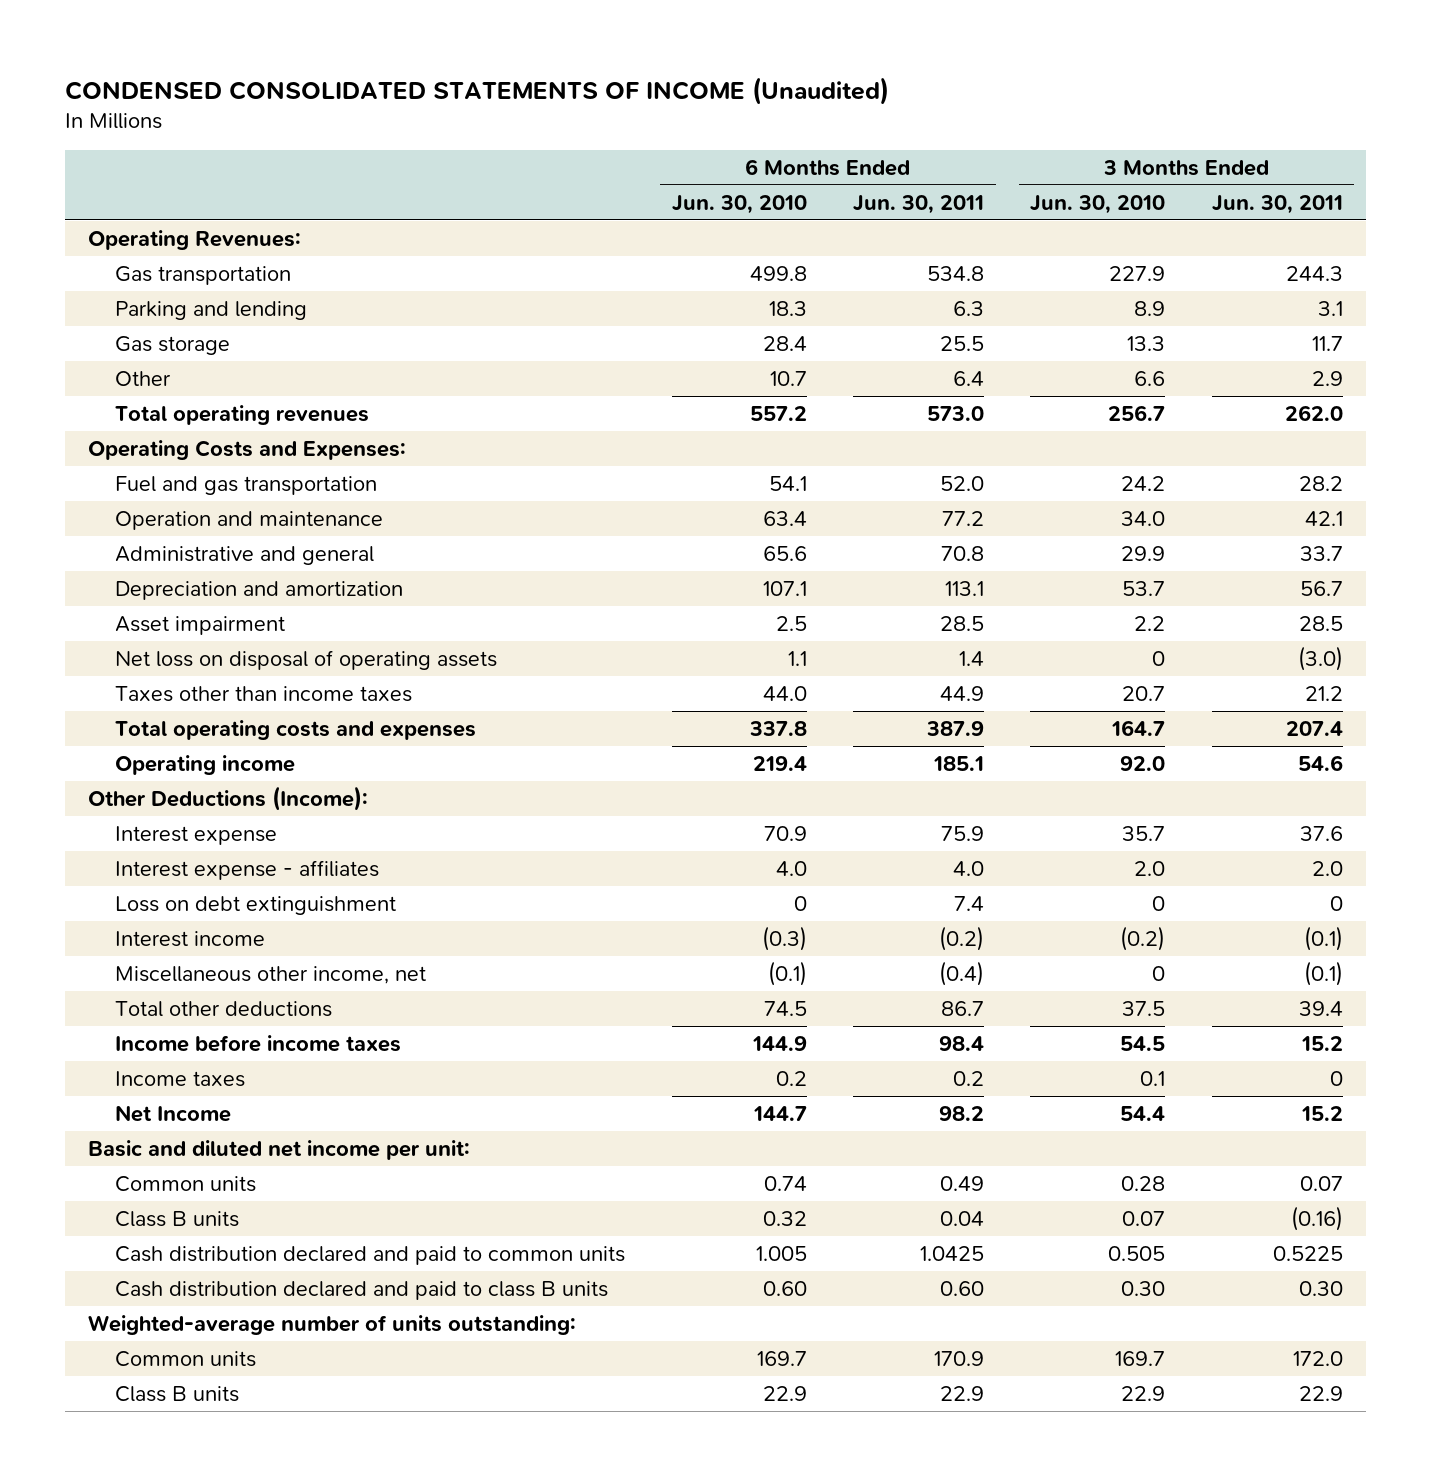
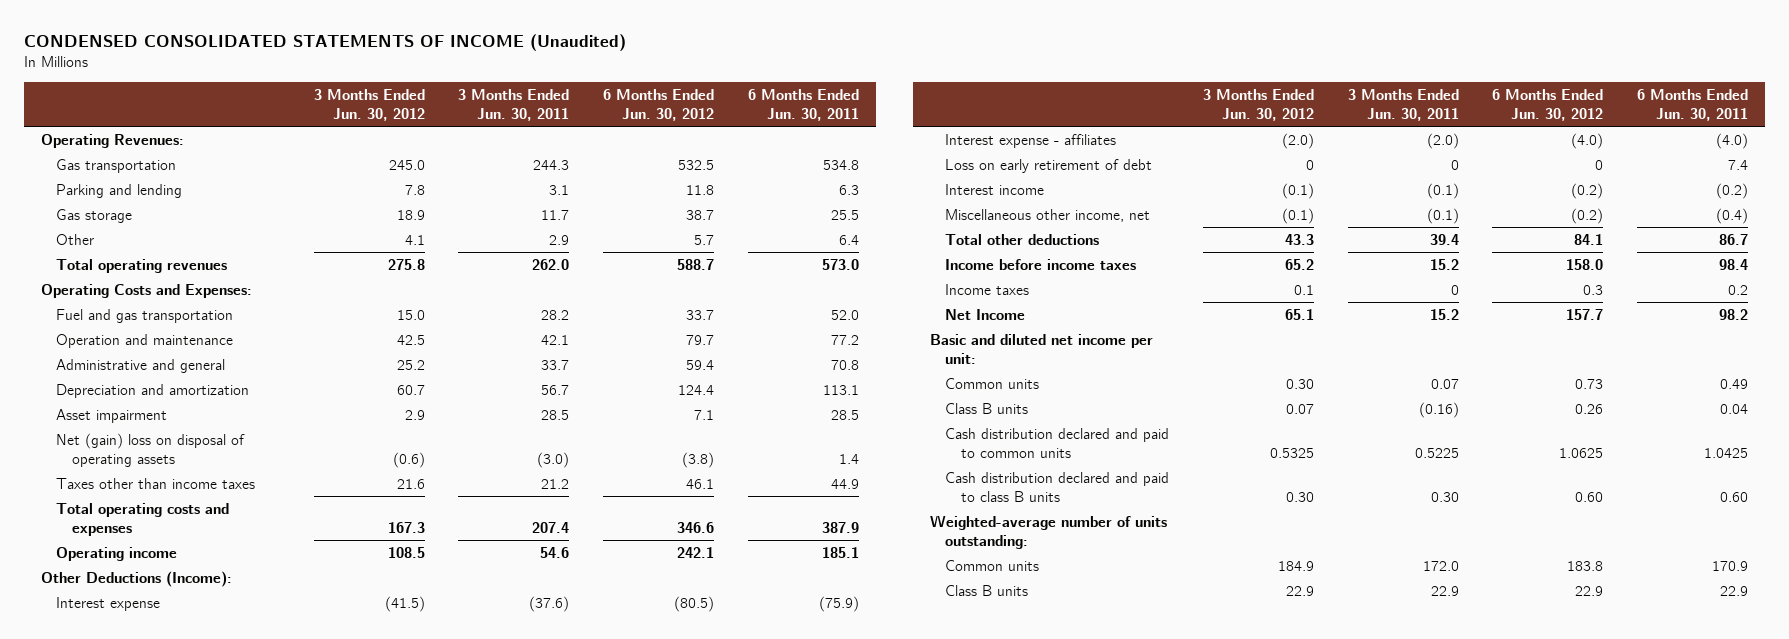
[671,194,807,214] Jun. 30, 2010 -> none
[1030,194,1166,214] Jun. 30, 2010 -> none
none -> [313,88,425,122] 3 Months Ended Jun. 30, 2012
none -> [603,88,715,122] 6 Months Ended Jun. 30, 2012
[115,649,498,670] Net loss on disposal of operating assets -> [56,432,246,468] Net (gain) loss on disposal of operating assets
[941,825,985,841] 75.9 -> [818,595,859,612] (75.9)
[1299,825,1343,841] 37.6 -> [529,595,570,612] (37.6)
[953,860,985,876] 4.0 -> [1716,132,1749,149] (4.0)
[1311,860,1343,876] 2.0 -> [1426,132,1459,149] (2.0)
[115,895,397,915] Loss on debt extinguishment -> [945,158,1153,173] Loss on early retirement of debt

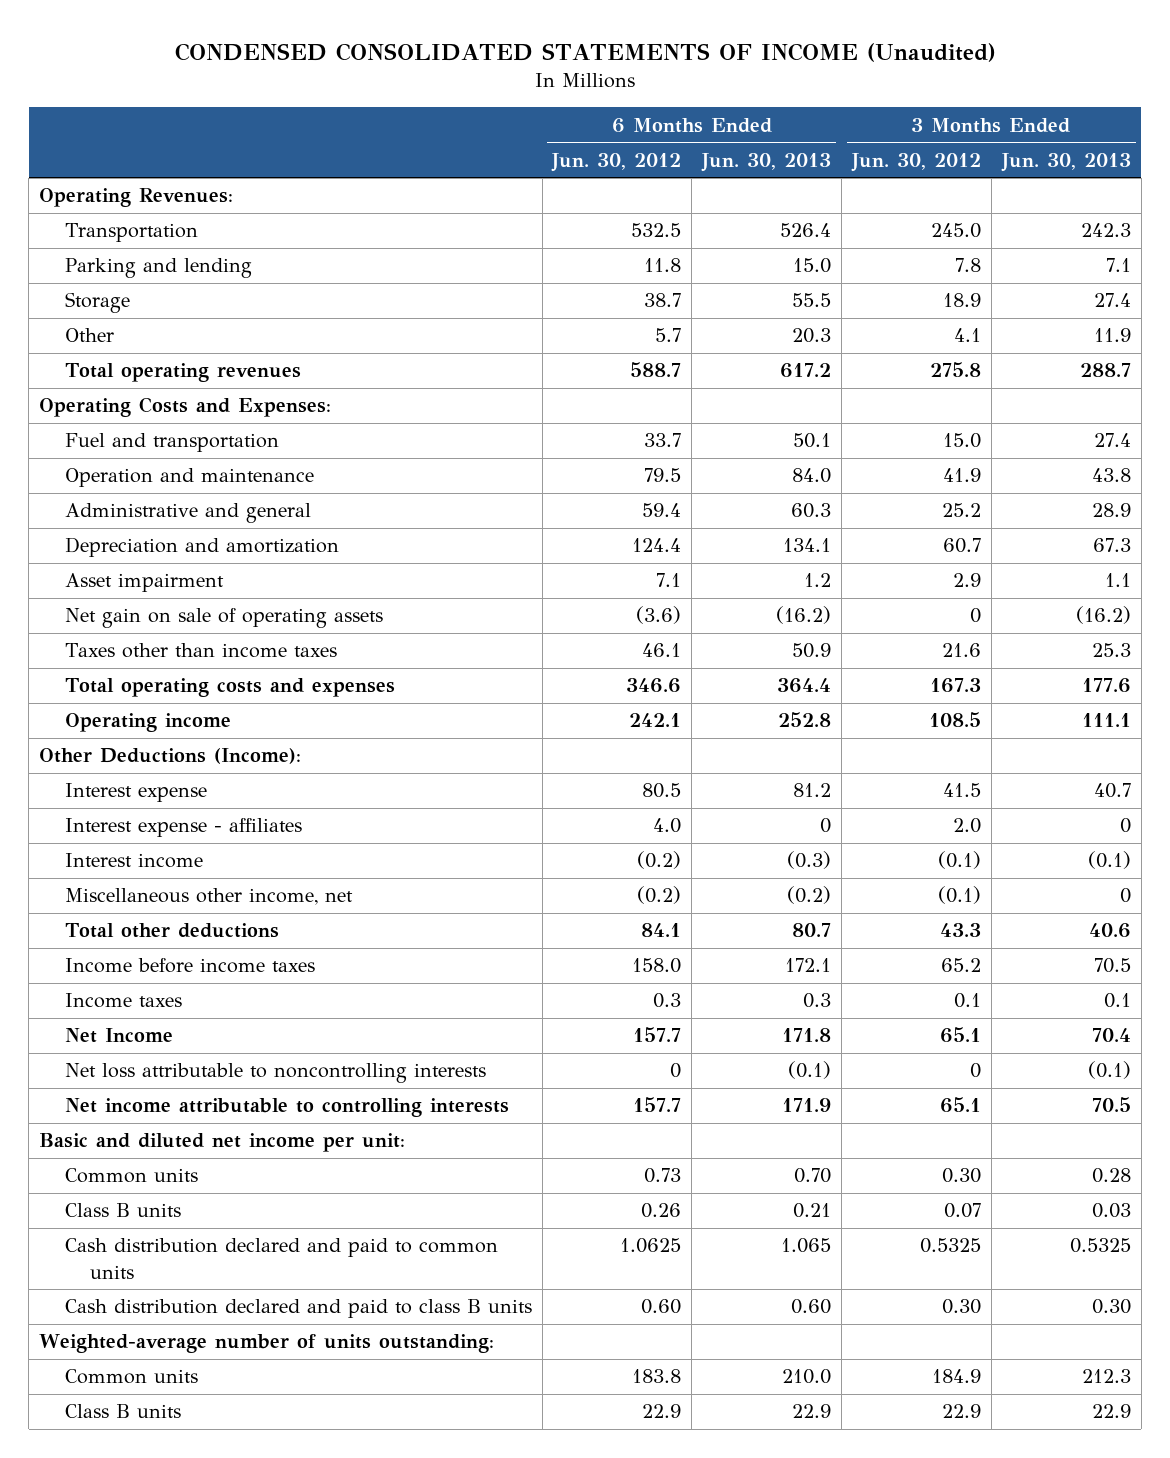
[458,88,570,122] 3 Months Ended Jun. 30, 2011 -> none
[747,88,859,122] 6 Months Ended Jun. 30, 2011 -> none
none -> [701,152,832,172] Jun. 30, 2013
none -> [1000,152,1131,172] Jun. 30, 2013
[56,158,177,173] Gas transportation -> [64,223,198,243] Transportation
[56,208,133,223] Gas storage -> [64,292,130,314] Storage
[56,308,234,323] Fuel and gas transportation -> [64,433,279,453] Fuel and transportation
[396,334,425,345] 42.5 -> [943,468,982,483] 41.9
[686,334,715,345] 79.7 -> [644,468,682,483] 79.5
[56,432,246,468] Net (gain) loss on disposal of operating assets -> [64,608,383,629] Net gain on sale of operating assets
[392,452,425,469] (0.6) -> [970,608,982,624] 0
[682,452,715,469] (3.8) -> [636,606,682,625] (3.6)
[945,158,1153,173] Loss on early retirement of debt -> none
[384,595,425,612] (41.5) -> [943,783,982,798] 41.5
[674,595,715,612] (80.5) -> [642,783,682,799] 80.5
[1282,132,1315,149] (2.0) -> [953,818,982,834] 2.0
[1571,132,1604,149] (4.0) -> [653,818,682,834] 4.0
none -> [64,1063,486,1084] Net loss attributable to noncontrolling interests
none -> [64,1098,509,1118] Net income attributable to controlling interests

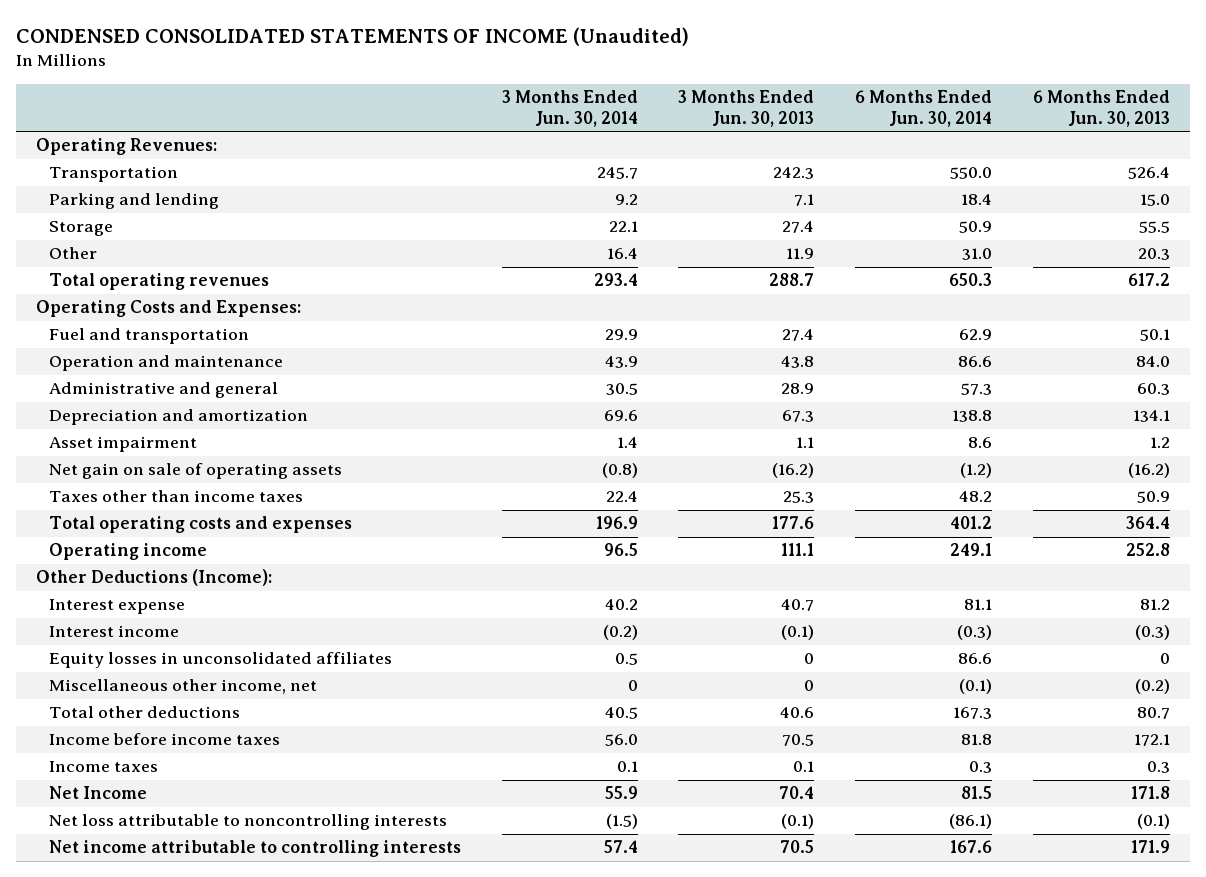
[551,152,682,172] Jun. 30, 2012 -> none
[851,152,982,172] Jun. 30, 2012 -> none
none -> [501,90,638,127] 3 Months Ended Jun. 30, 2014
none -> [855,90,993,127] 6 Months Ended Jun. 30, 2014
[64,818,302,838] Interest expense - affiliates -> none
none -> [48,652,392,669] Equity losses in unconsolidated affiliates
[39,1133,406,1153] Basic and diluted net income per unit: -> none
[64,1168,198,1184] Common units -> none
[64,1203,181,1218] Class B units -> none
[64,1238,498,1279] Cash distribution declared and paid to common units -> none
[64,1299,532,1319] Cash distribution declared and paid to class B units -> none
[39,1334,495,1354] Weighted-average number of units outstanding: -> none
[64,1369,198,1385] Common units -> none
[64,1404,181,1419] Class B units -> none

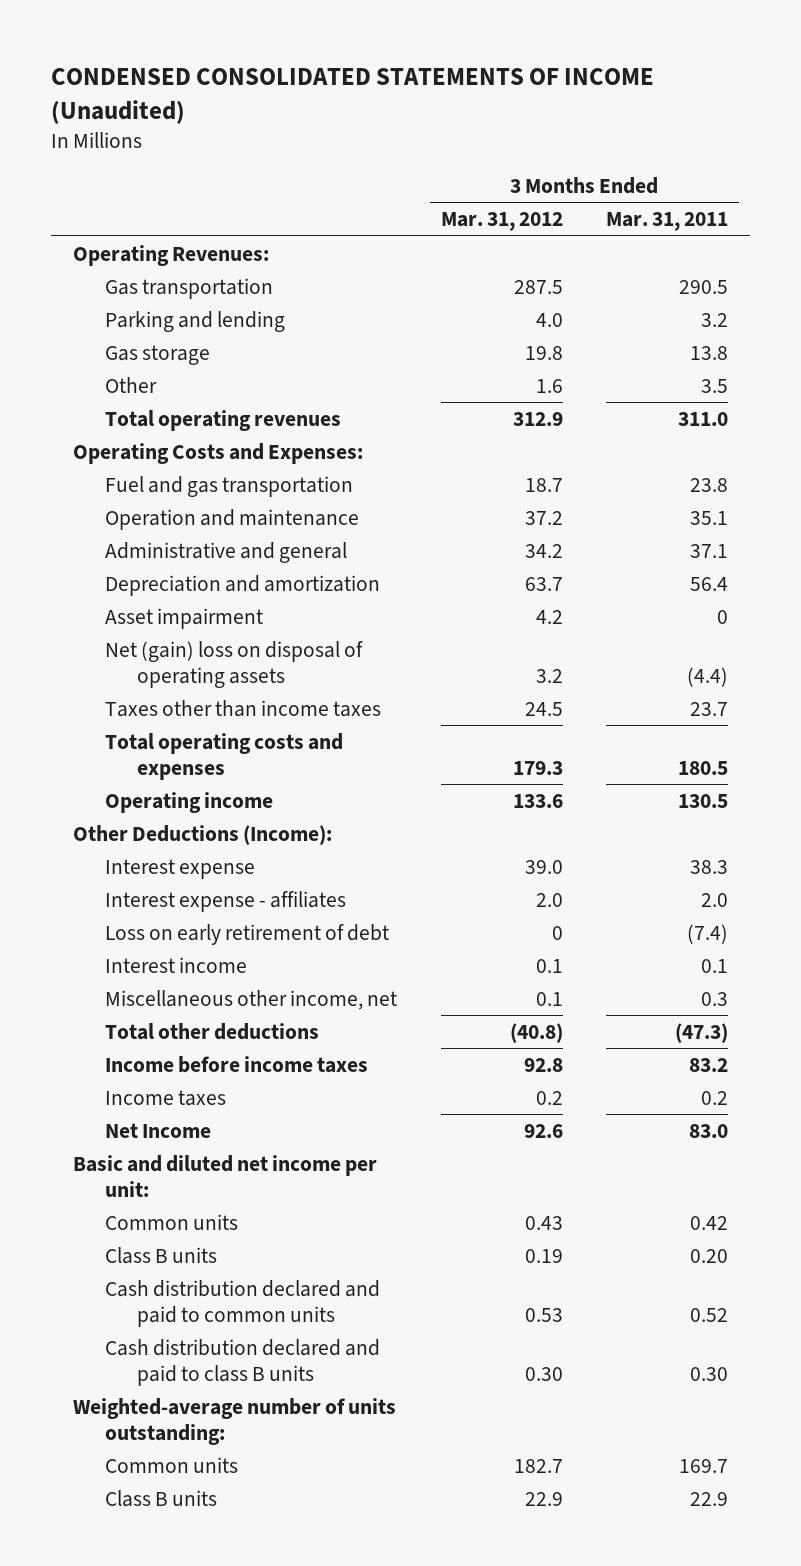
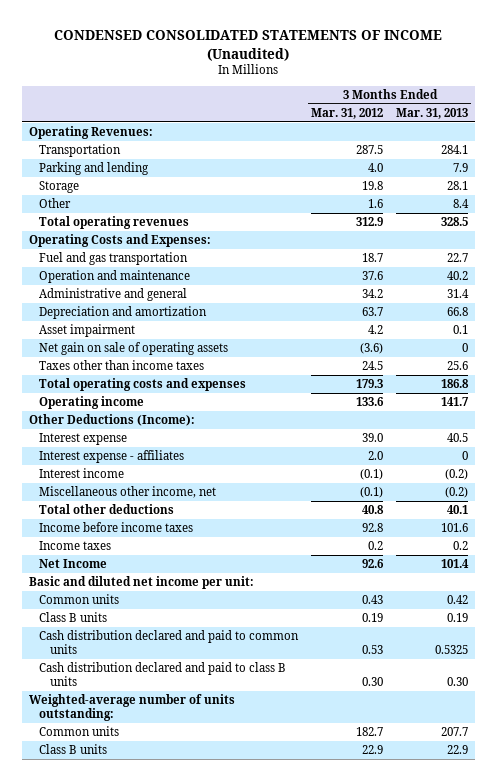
[606,212,729,232] Mar. 31, 2011 -> none
none -> [396,108,469,120] Mar. 31, 2013
[105,277,274,299] Gas transportation -> [39,144,122,158] Transportation
[105,344,211,365] Gas storage -> [39,181,80,194] Storage
[524,510,563,525] 37.2 -> [362,271,384,281] 37.6
[105,640,364,688] Net (gain) loss on disposal of operating assets -> [39,342,229,356] Net gain on sale of operating assets
[535,668,563,683] 3.2 -> [360,343,384,355] (3.6)
[105,923,390,945] Loss on early retirement of debt -> none
[535,958,563,973] 0.1 -> [360,469,384,481] (0.1)
[535,991,563,1006] 0.1 -> [360,487,384,499] (0.1)
[509,1022,563,1043] (40.8) -> [362,505,385,515] 40.8

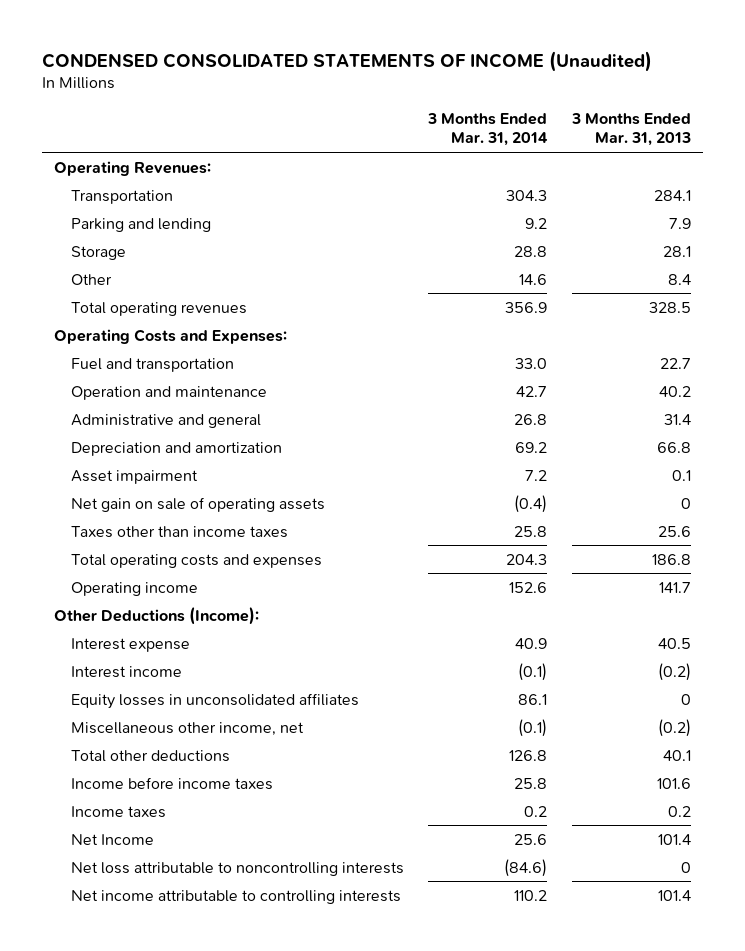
[311,108,384,120] Mar. 31, 2012 -> none
none -> [427,113,549,147] 3 Months Ended Mar. 31, 2014
[39,252,189,266] Fuel and gas transportation -> [70,357,234,372] Fuel and transportation
[39,450,185,464] Interest expense - affiliates -> none
none -> [70,692,359,709] Equity losses in unconsolidated affiliates
[28,576,254,590] Basic and diluted net income per unit: -> none
[39,594,120,605] Common units -> none
[39,612,108,623] Class B units -> none
[39,630,300,654] Cash distribution declared and paid to common units -> none
[39,662,287,686] Cash distribution declared and paid to class B units -> none
[28,694,235,721] Weighted-average number of units outstanding: -> none
[39,726,120,737] Common units -> none
[39,744,108,755] Class B units -> none
none -> [70,861,404,876] Net loss attributable to noncontrolling interests
none -> [70,889,401,904] Net income attributable to controlling interests

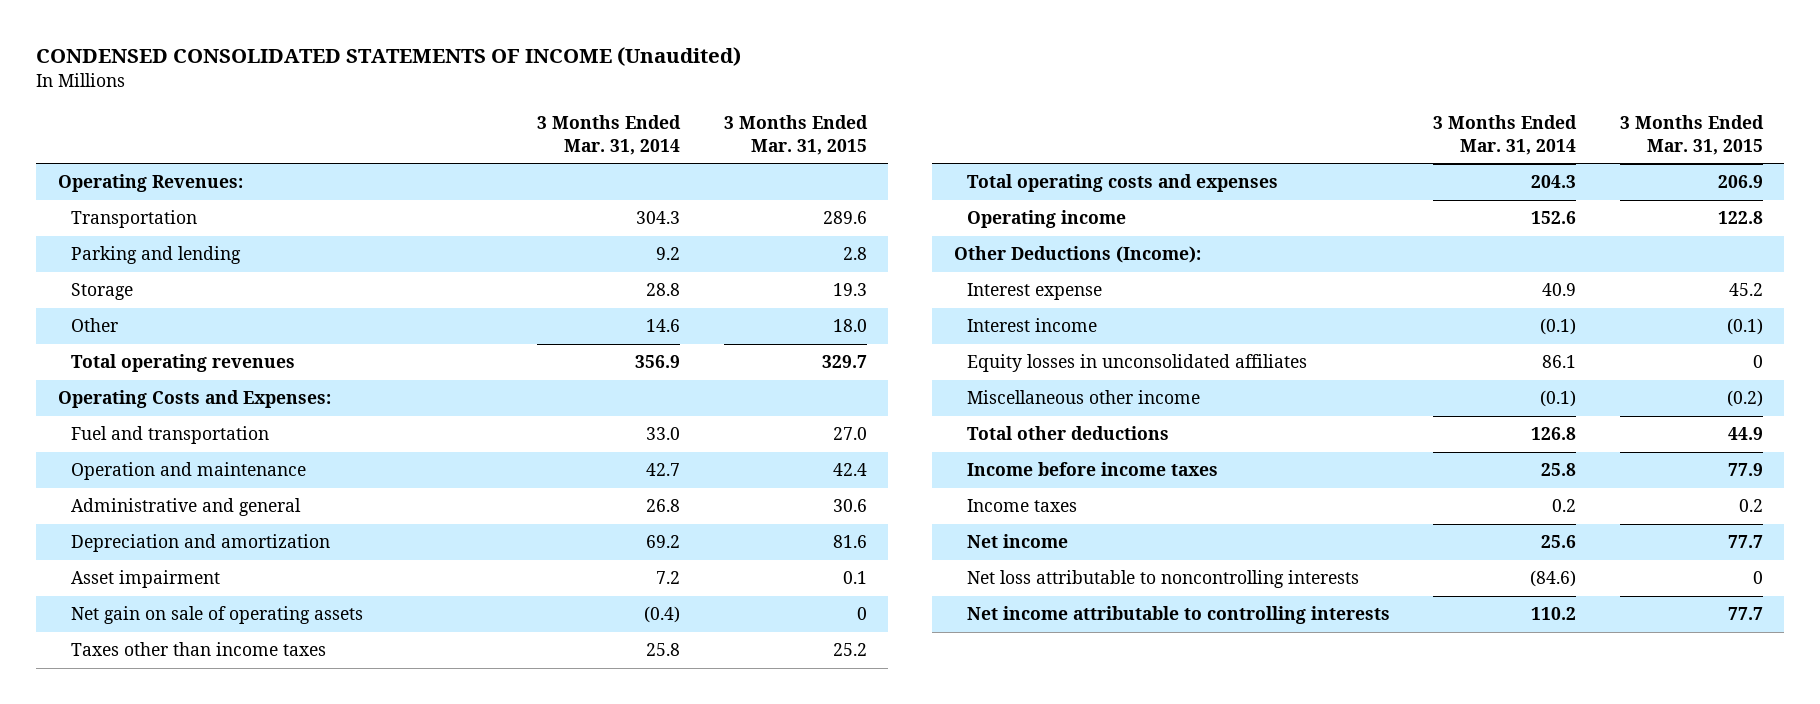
[570,113,691,147] 3 Months Ended Mar. 31, 2013 -> none
none -> [723,115,868,155] 3 Months Ended Mar. 31, 2015
[70,721,304,736] Miscellaneous other income, net -> [967,390,1201,405] Miscellaneous other income
[70,833,154,845] Net Income -> [967,534,1069,549] Net income

